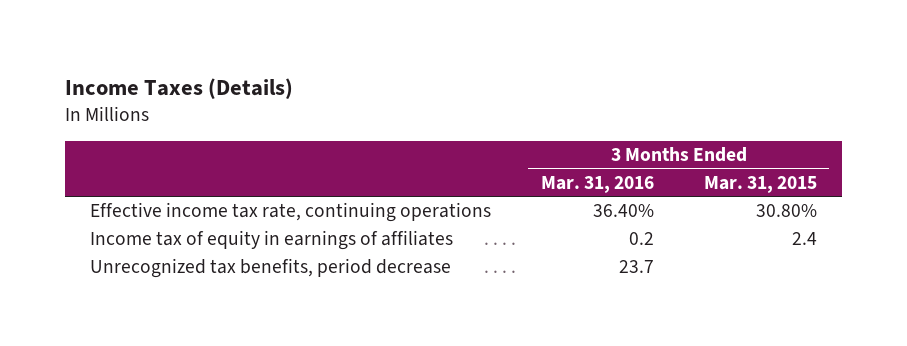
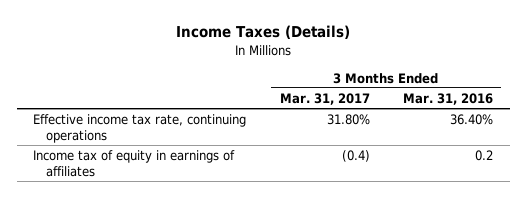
[703,175,817,193] Mar. 31, 2015 -> none
none -> [279,92,370,105] Mar. 31, 2017
[90,258,452,279] Unrecognized tax benefits, period decrease -> none

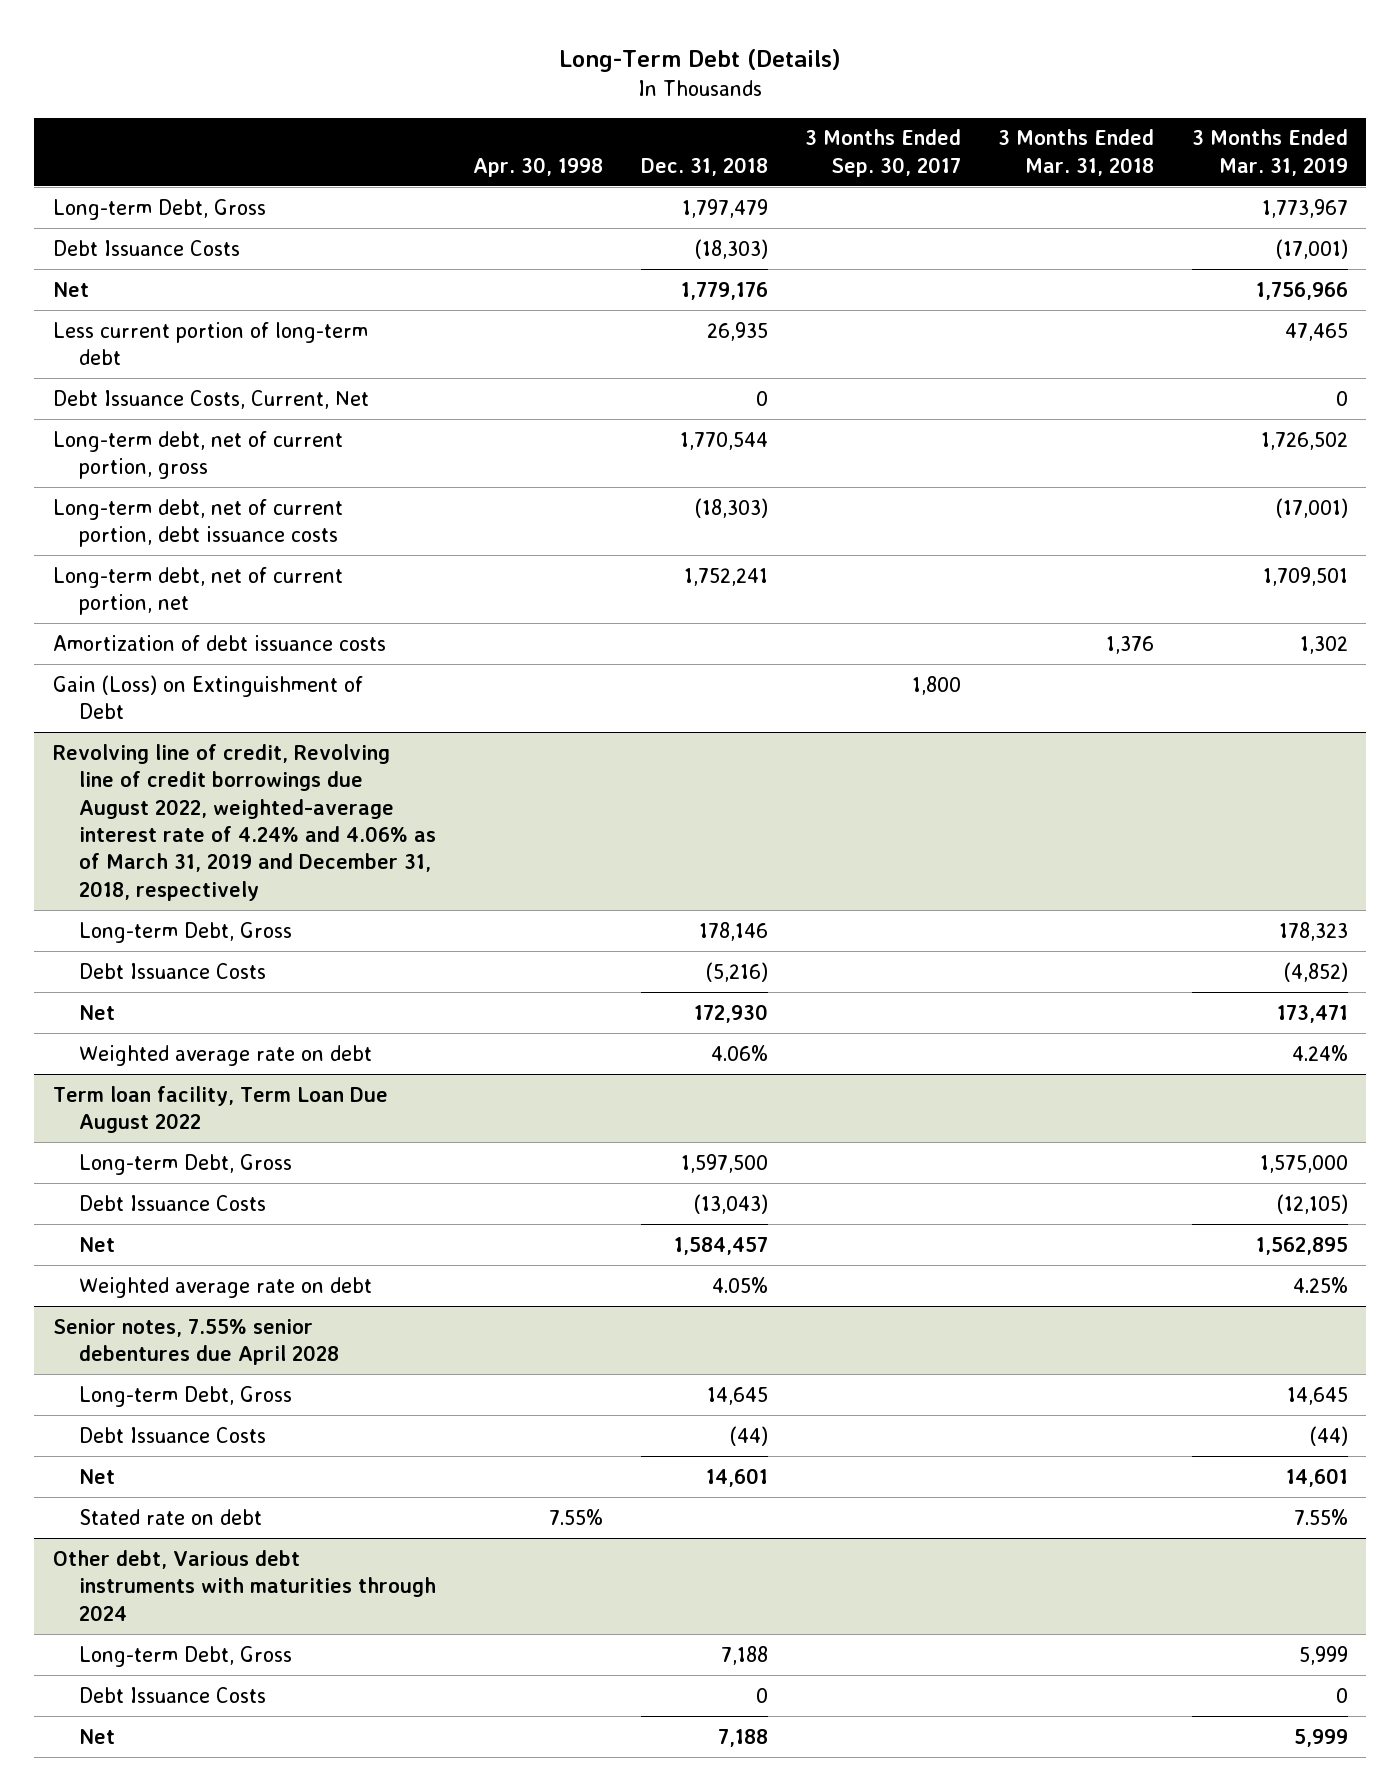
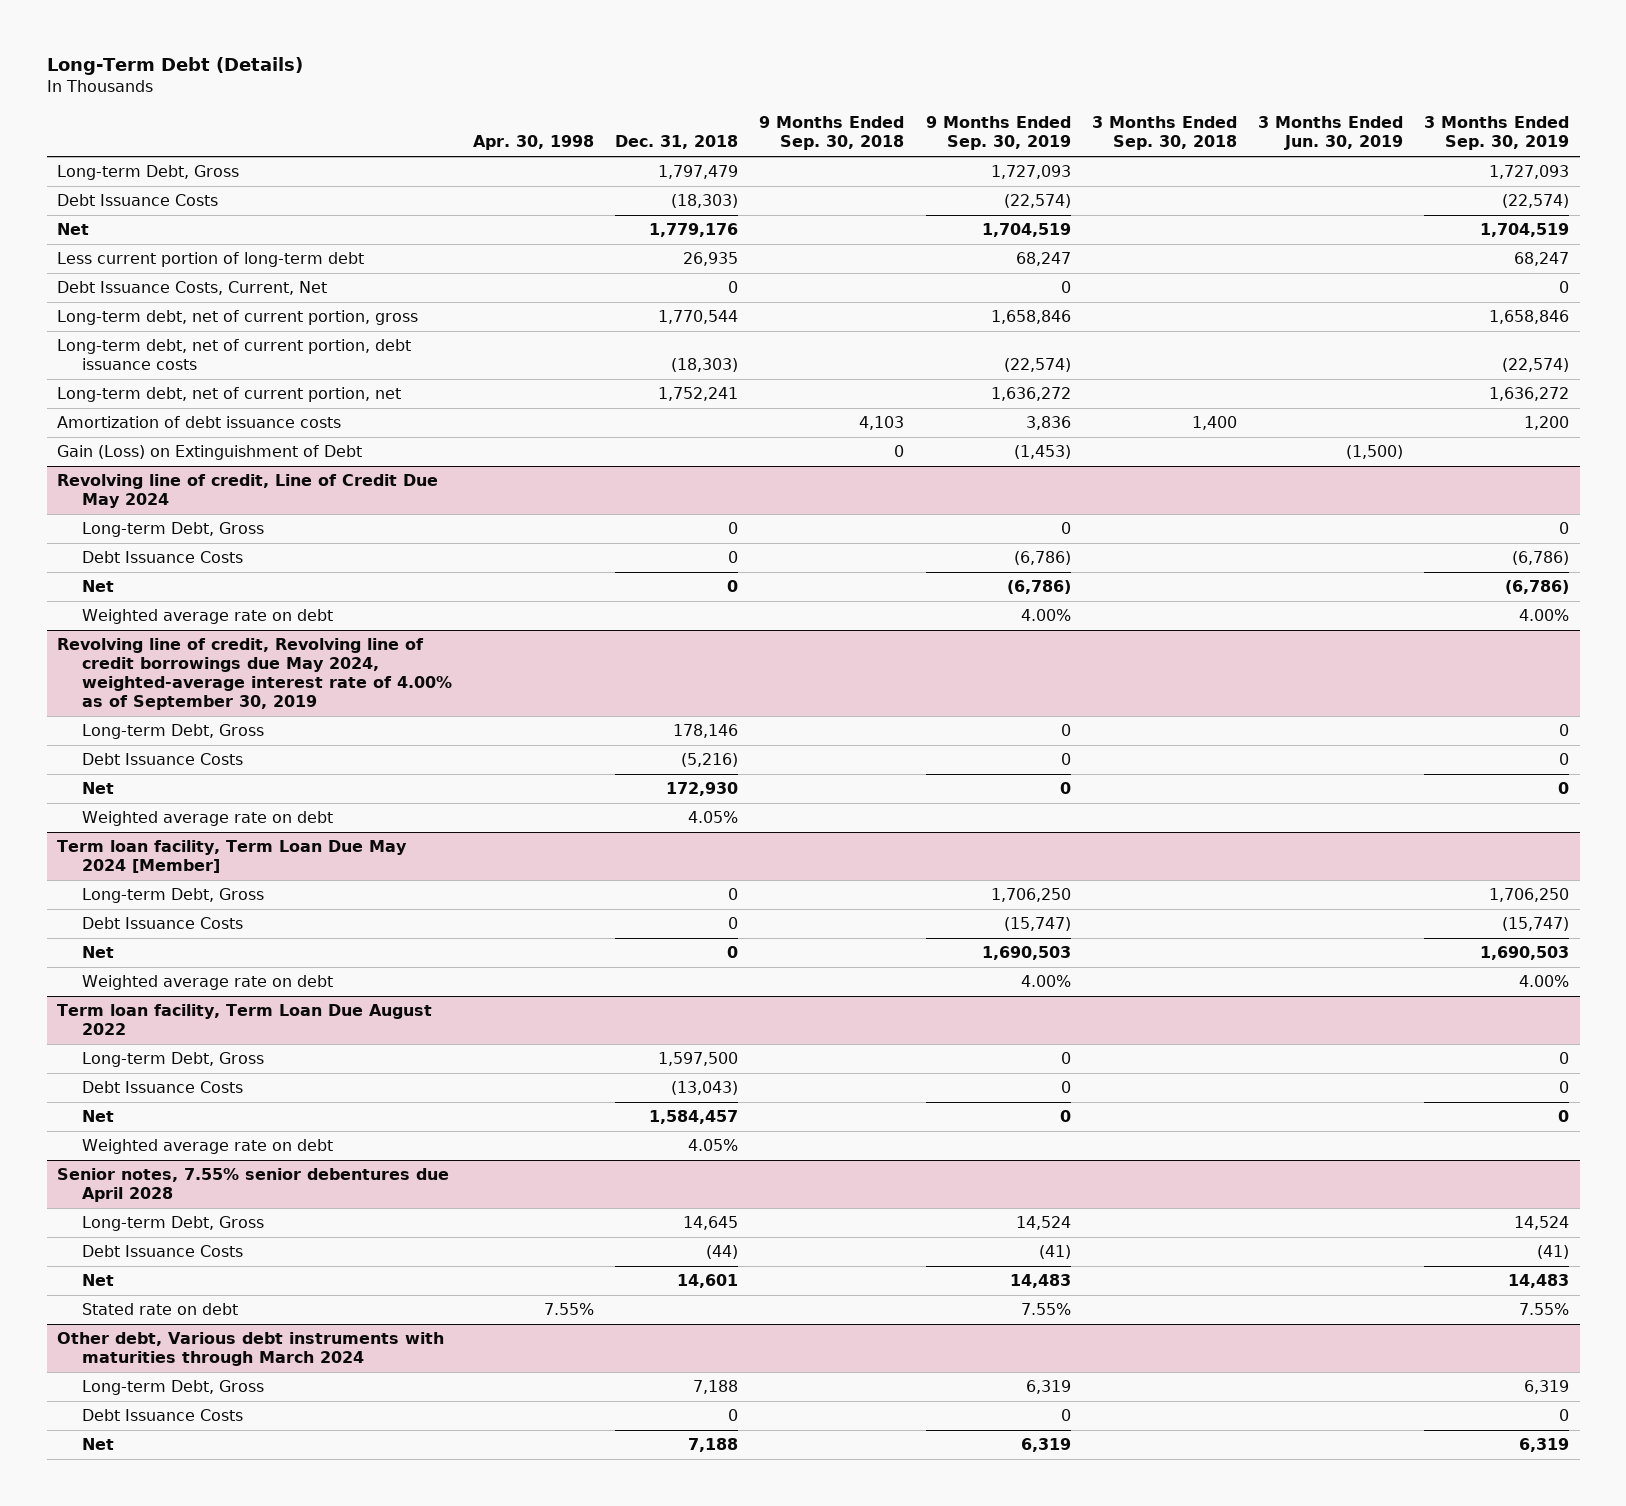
[804,129,961,177] 3 Months Ended Sep. 30, 2017 -> none
[998,129,1155,176] 3 Months Ended Mar. 31, 2018 -> none
[1191,129,1348,176] 3 Months Ended Mar. 31, 2019 -> none
none -> [759,116,905,151] 9 Months Ended Sep. 30, 2018
none -> [925,116,1071,151] 9 Months Ended Sep. 30, 2019
none -> [1091,116,1237,151] 3 Months Ended Sep. 30, 2018
none -> [1257,116,1403,151] 3 Months Ended Jun. 30, 2019
none -> [1424,116,1570,151] 3 Months Ended Sep. 30, 2019
[52,743,436,901] Revolving line of credit, Revolving line of credit borrowings due August 2022, weighted-average interest rate of 4.24% and 4.06% as of March 31, 2019 and December 31, 2018, respectively -> none
none -> [57,474,439,509] Revolving line of credit, Line of Credit Due May 2024
none -> [81,522,264,538] Long-term Debt, Gross
none -> [81,551,243,564] Debt Issuance Costs
none -> [81,580,114,593] Net
none -> [81,609,333,625] Weighted average rate on debt
none -> [57,638,452,711] Revolving line of credit, Revolving line of credit borrowings due May 2024, weighted-average interest rate of 4.00% as of September 30, 2019
[710,1044,768,1061] 4.06% -> [688,811,739,824] 4.05%
none -> [57,840,408,874] Term loan facility, Term Loan Due May 2024 [Member]
none -> [81,888,264,904] Long-term Debt, Gross
none -> [81,917,243,930] Debt Issuance Costs
none -> [81,946,114,959] Net
none -> [81,975,333,991] Weighted average rate on debt
[52,1549,436,1621] Other debt, Various debt instruments with maturities through 2024 -> [57,1332,445,1367] Other debt, Various debt instruments with maturities through March 2024

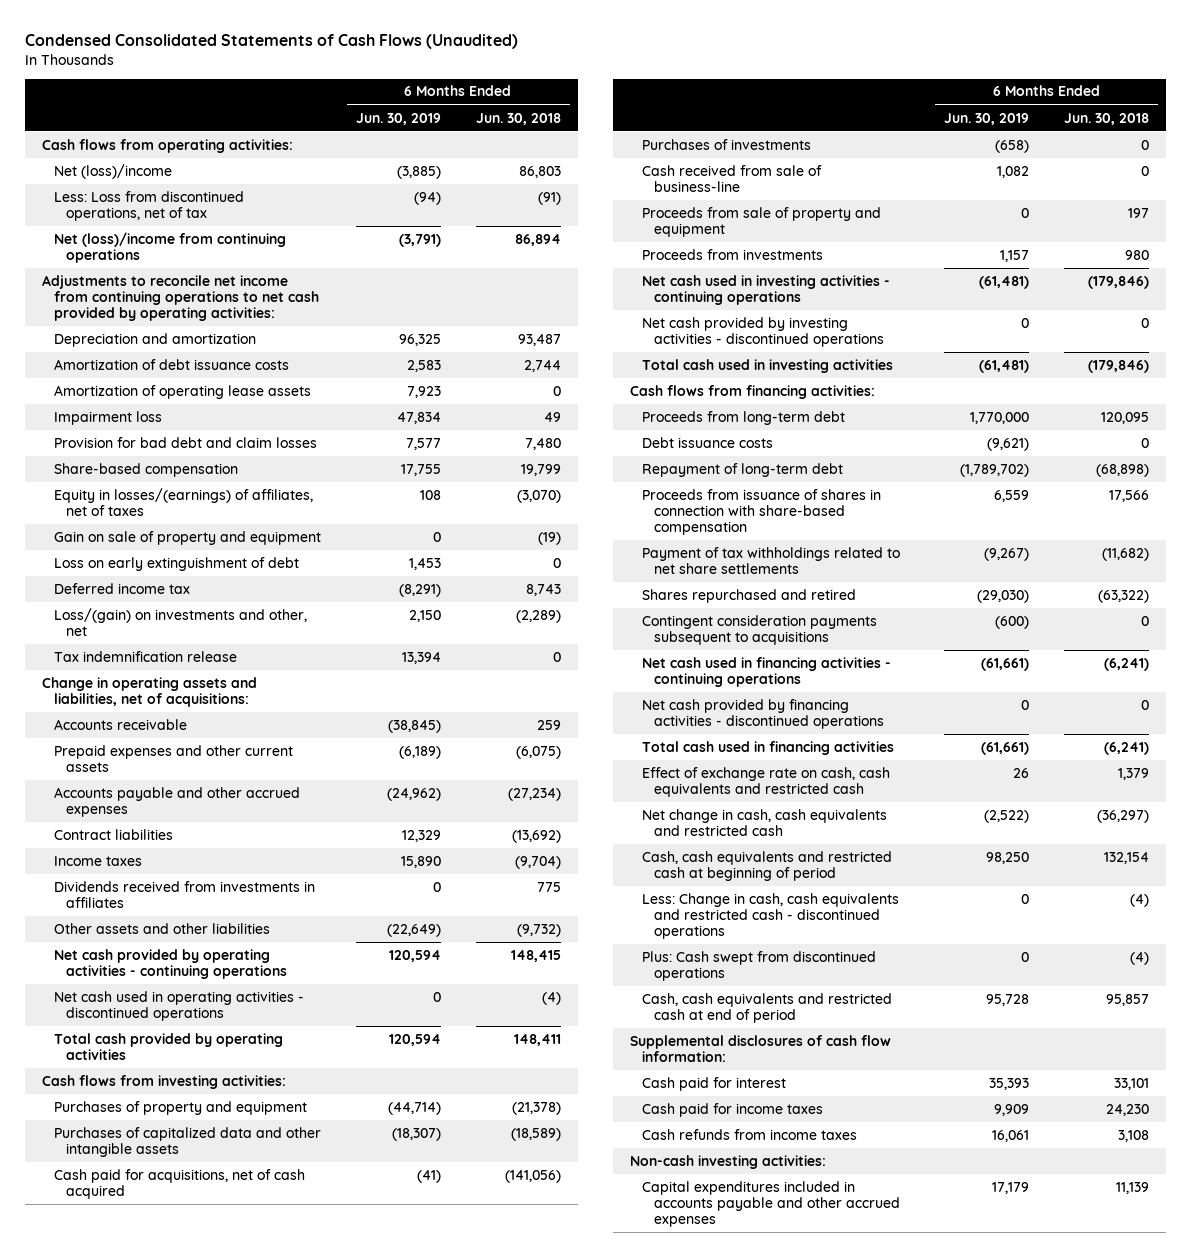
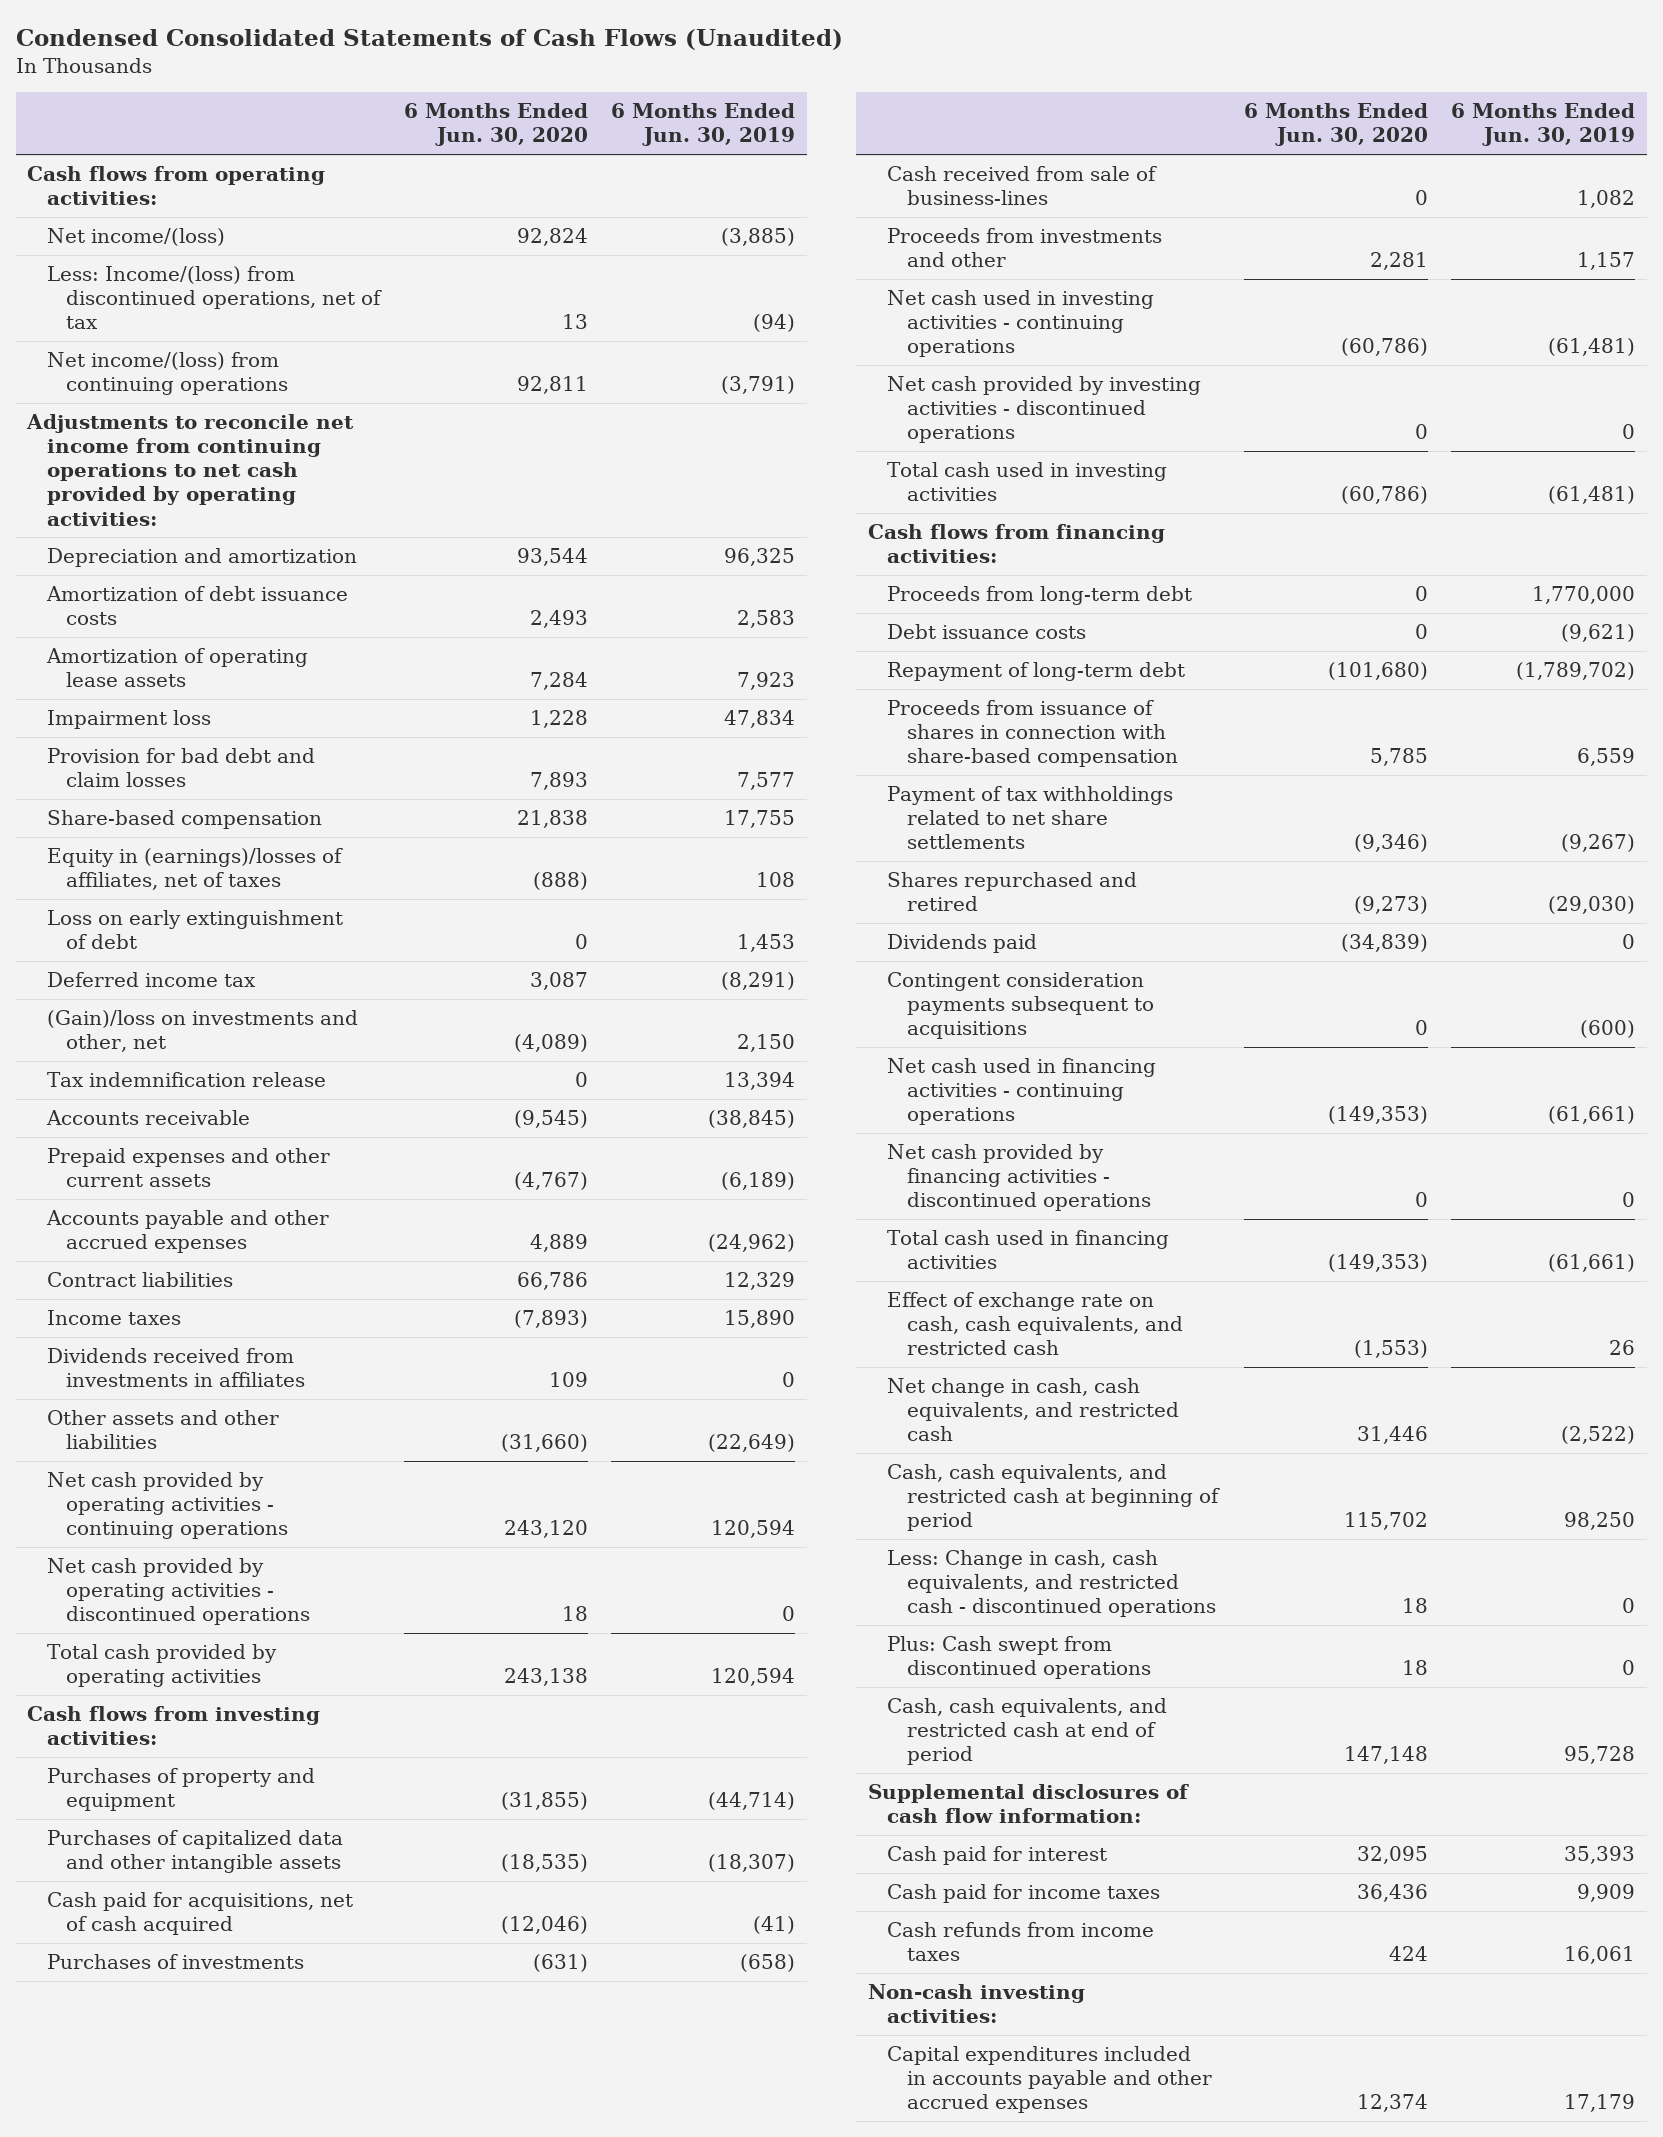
[475,112,561,125] Jun. 30, 2018 -> none
none -> [403,103,588,147] 6 Months Ended Jun. 30, 2020
[54,163,173,179] Net (loss)/income -> [46,228,225,247] Net income/(loss)
[54,190,245,221] Less: Loss from discontinued operations, net of tax -> [46,266,383,330] Less: Income/(loss) from discontinued operations, net of tax
[54,231,287,263] Net (loss)/income from continuing operations -> [46,352,289,396] Net income/(loss) from continuing operations
[54,530,322,545] Gain on sale of property and equipment -> none
[54,487,314,516] Equity in losses/(earnings) of affiliates, net of taxes -> [46,848,343,891] Equity in (earnings)/losses of affiliates, net of taxes
[54,607,308,636] Loss/(gain) on investments and other, net -> [46,1010,358,1053] (Gain)/loss on investments and other, net
[42,676,258,707] Change in operating assets and liabilities, net of acquisitions: -> none
[54,990,305,1021] Net cash used in operating activities - discontinued operations -> [46,1558,311,1626] Net cash provided by operating activities - discontinued operations
[642,206,882,237] Proceeds from sale of property and equipment -> none
[642,164,823,192] Cash received from sale of business-line -> [887,166,1158,206] Cash received from sale of business-lines
[642,248,824,260] Proceeds from investments -> [887,228,1163,268] Proceeds from investments and other
none -> [887,934,1038,954] Dividends paid
[642,766,891,797] Effect of exchange rate on cash, cash equivalents and restricted cash -> [887,1292,1183,1356] Effect of exchange rate on cash, cash equivalents, and restricted cash
[642,808,888,836] Net change in cash, cash equivalents and restricted cash -> [887,1378,1179,1442] Net change in cash, cash equivalents, and restricted cash
[642,850,893,881] Cash, cash equivalents and restricted cash at beginning of period -> [887,1464,1220,1532] Cash, cash equivalents, and restricted cash at beginning of period
[642,892,900,939] Less: Change in cash, cash equivalents and restricted cash - discontinued operations -> [887,1550,1216,1618] Less: Change in cash, cash equivalents, and restricted cash - discontinued operations
[642,992,893,1023] Cash, cash equivalents and restricted cash at end of period -> [887,1698,1168,1766] Cash, cash equivalents, and restricted cash at end of period

